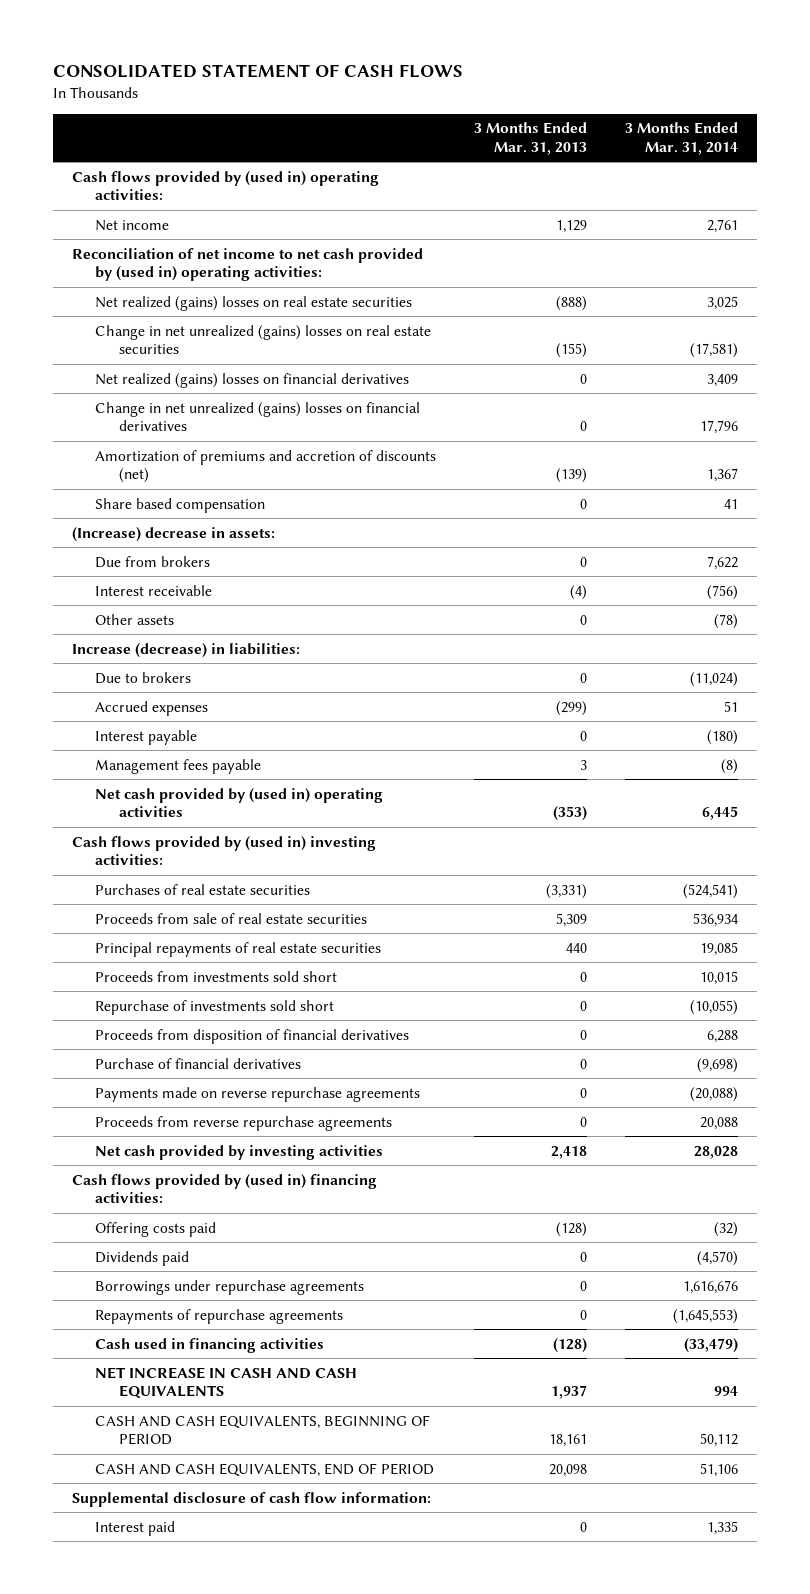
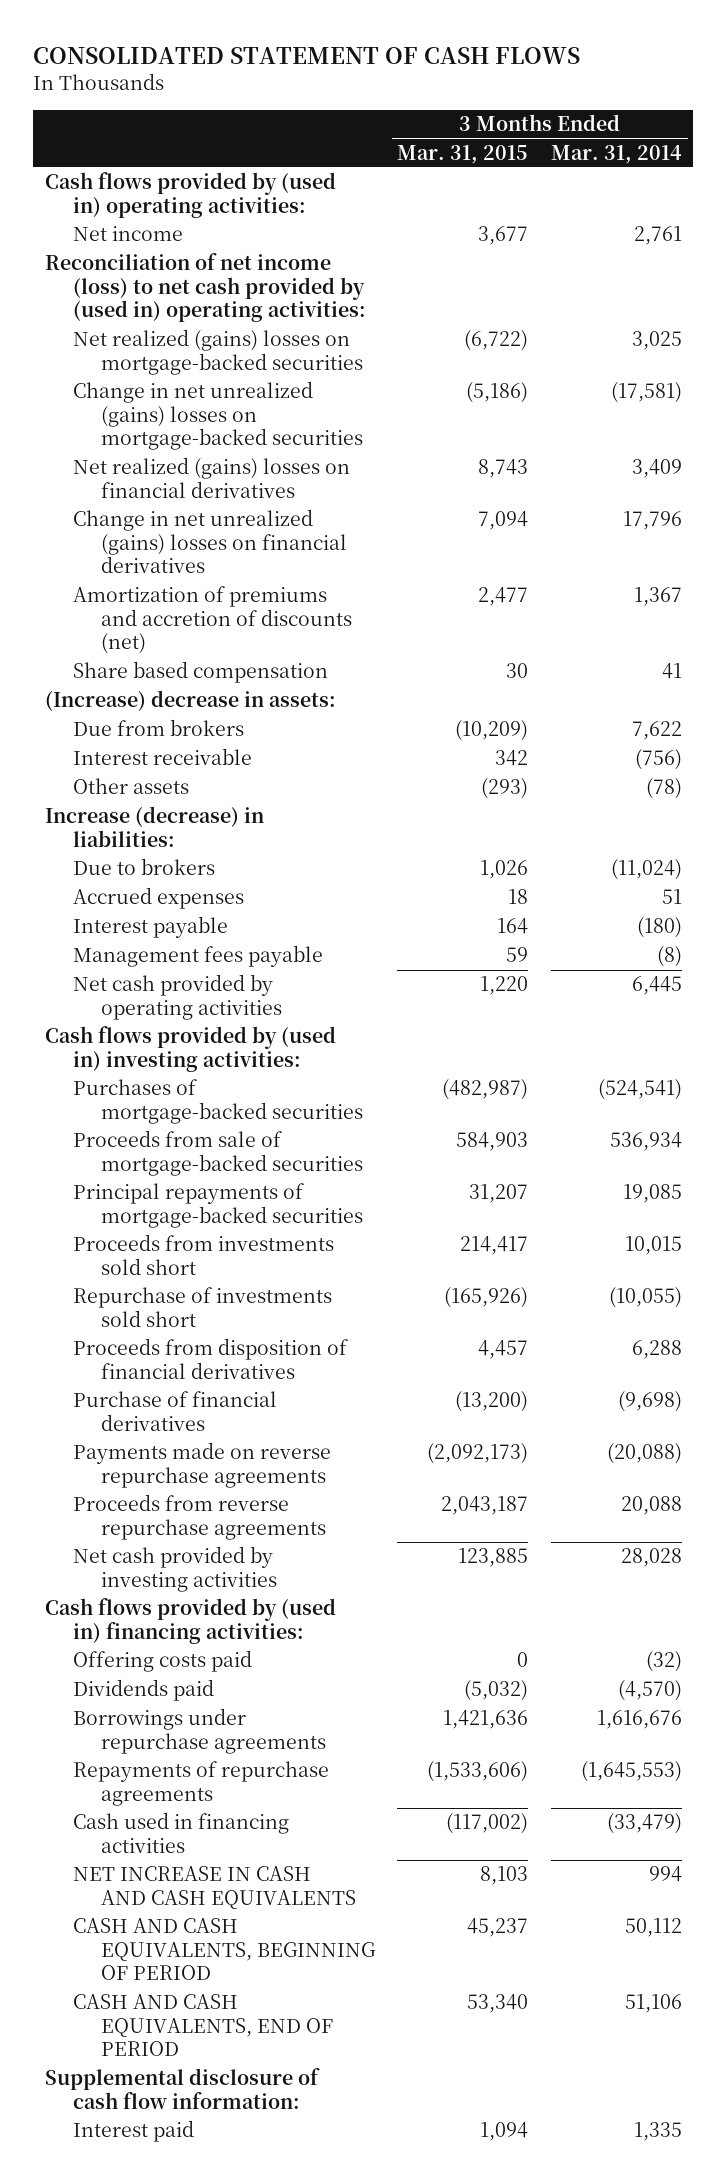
[474,122,588,156] 3 Months Ended Mar. 31, 2013 -> none
none -> [397,144,529,164] Mar. 31, 2015
[71,247,423,282] Reconciliation of net income to net cash provided by (used in) operating activities: -> [44,253,366,323] Reconciliation of net income (loss) to net cash provided by (used in) operating activities:
[95,295,413,311] Net realized (gains) losses on real estate securities -> [72,329,363,375] Net realized (gains) losses on mortgage-backed securities
[95,324,432,355] Change in net unrealized (gains) losses on real estate securities -> [72,381,363,451] Change in net unrealized (gains) losses on mortgage-backed securities
[95,787,384,818] Net cash provided by (used in) operating activities -> [72,974,282,1020] Net cash provided by operating activities
[95,883,311,895] Purchases of real estate securities -> [72,1079,363,1124] Purchases of mortgage-backed securities
[95,912,368,924] Proceeds from sale of real estate securities -> [72,1130,363,1176] Proceeds from sale of mortgage-backed securities
[95,941,382,957] Principal repayments of real estate securities -> [72,1183,363,1228] Principal repayments of mortgage-backed securities

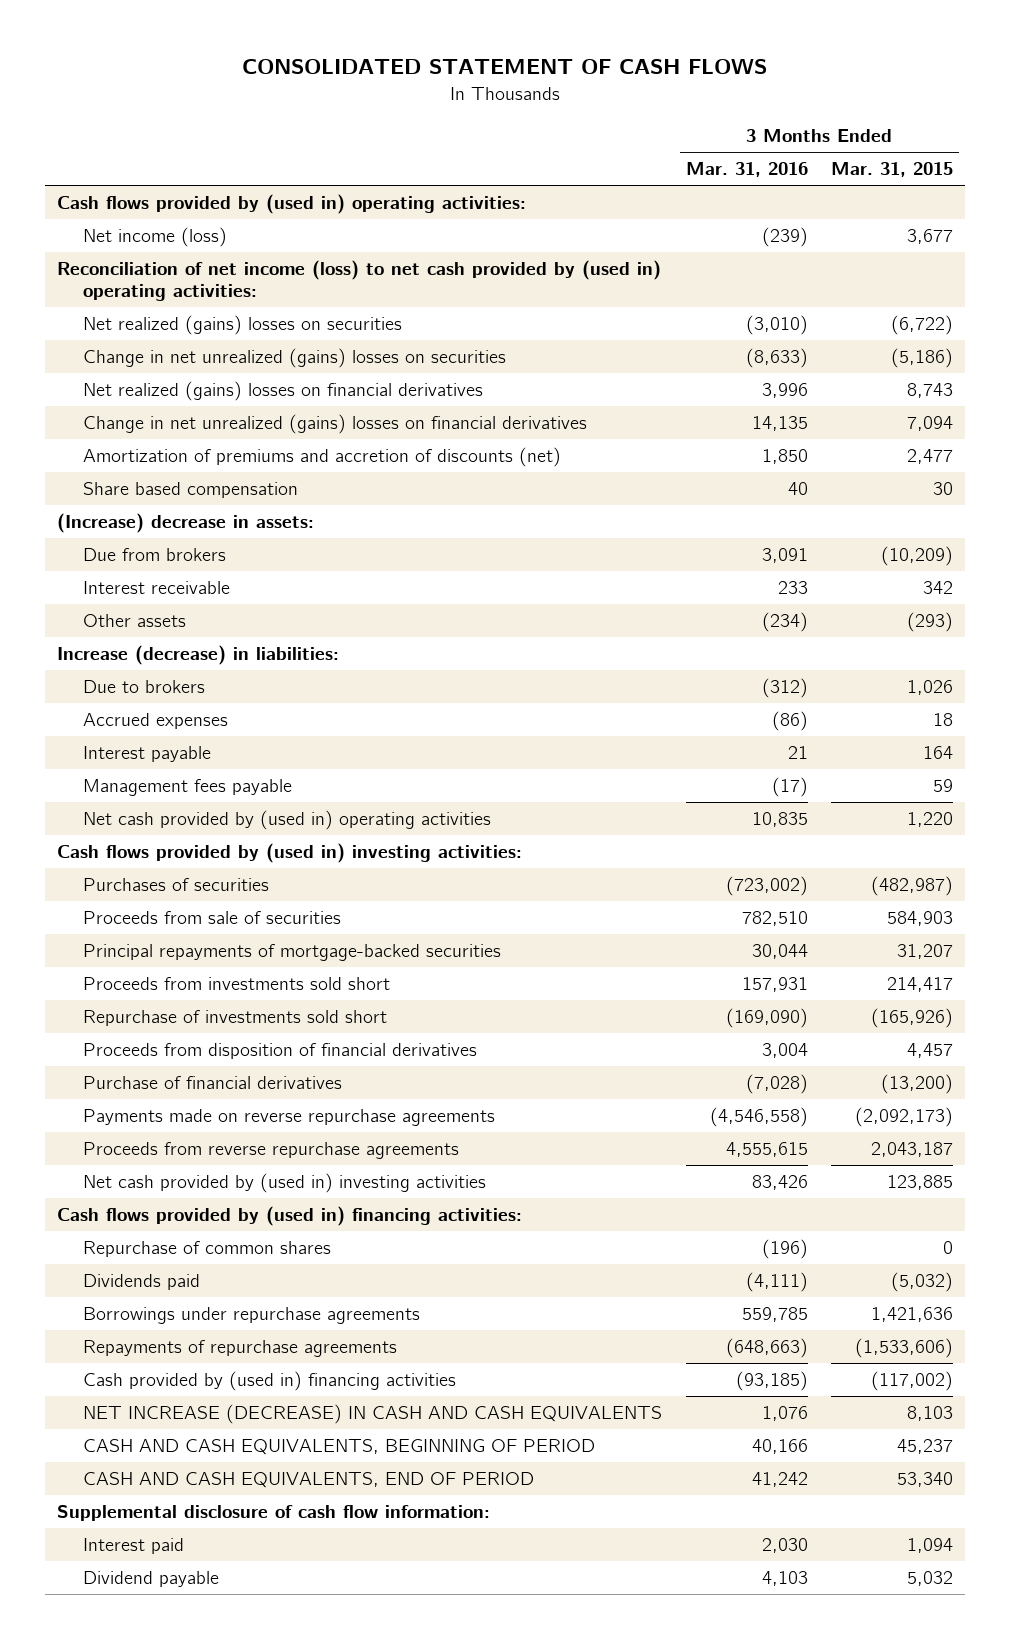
[550,144,682,164] Mar. 31, 2014 -> none
none -> [685,162,808,178] Mar. 31, 2016
[72,226,183,242] Net income -> [83,227,228,248] Net income (loss)
[72,329,363,375] Net realized (gains) losses on mortgage-backed securities -> [83,315,403,336] Net realized (gains) losses on securities
[72,381,363,451] Change in net unrealized (gains) losses on mortgage-backed securities -> [83,348,507,369] Change in net unrealized (gains) losses on securities
[72,974,282,1020] Net cash provided by operating activities -> [83,810,492,831] Net cash provided by (used in) operating activities
[72,1079,363,1124] Purchases of mortgage-backed securities -> [83,878,270,892] Purchases of securities
[72,1130,363,1176] Proceeds from sale of mortgage-backed securities -> [83,911,342,925] Proceeds from sale of securities
[72,1546,277,1592] Net cash provided by investing activities -> [83,1173,487,1194] Net cash provided by (used in) investing activities
[72,1650,252,1673] Offering costs paid -> none
none -> [83,1241,332,1258] Repurchase of common shares
[72,1812,289,1853] Cash used in financing activities -> [83,1371,457,1392] Cash provided by (used in) financing activities
[72,1866,356,1909] NET INCREASE IN CASH AND CASH EQUIVALENTS -> [83,1404,663,1425] NET INCREASE (DECREASE) IN CASH AND CASH EQUIVALENTS
none -> [83,1571,220,1588] Dividend payable

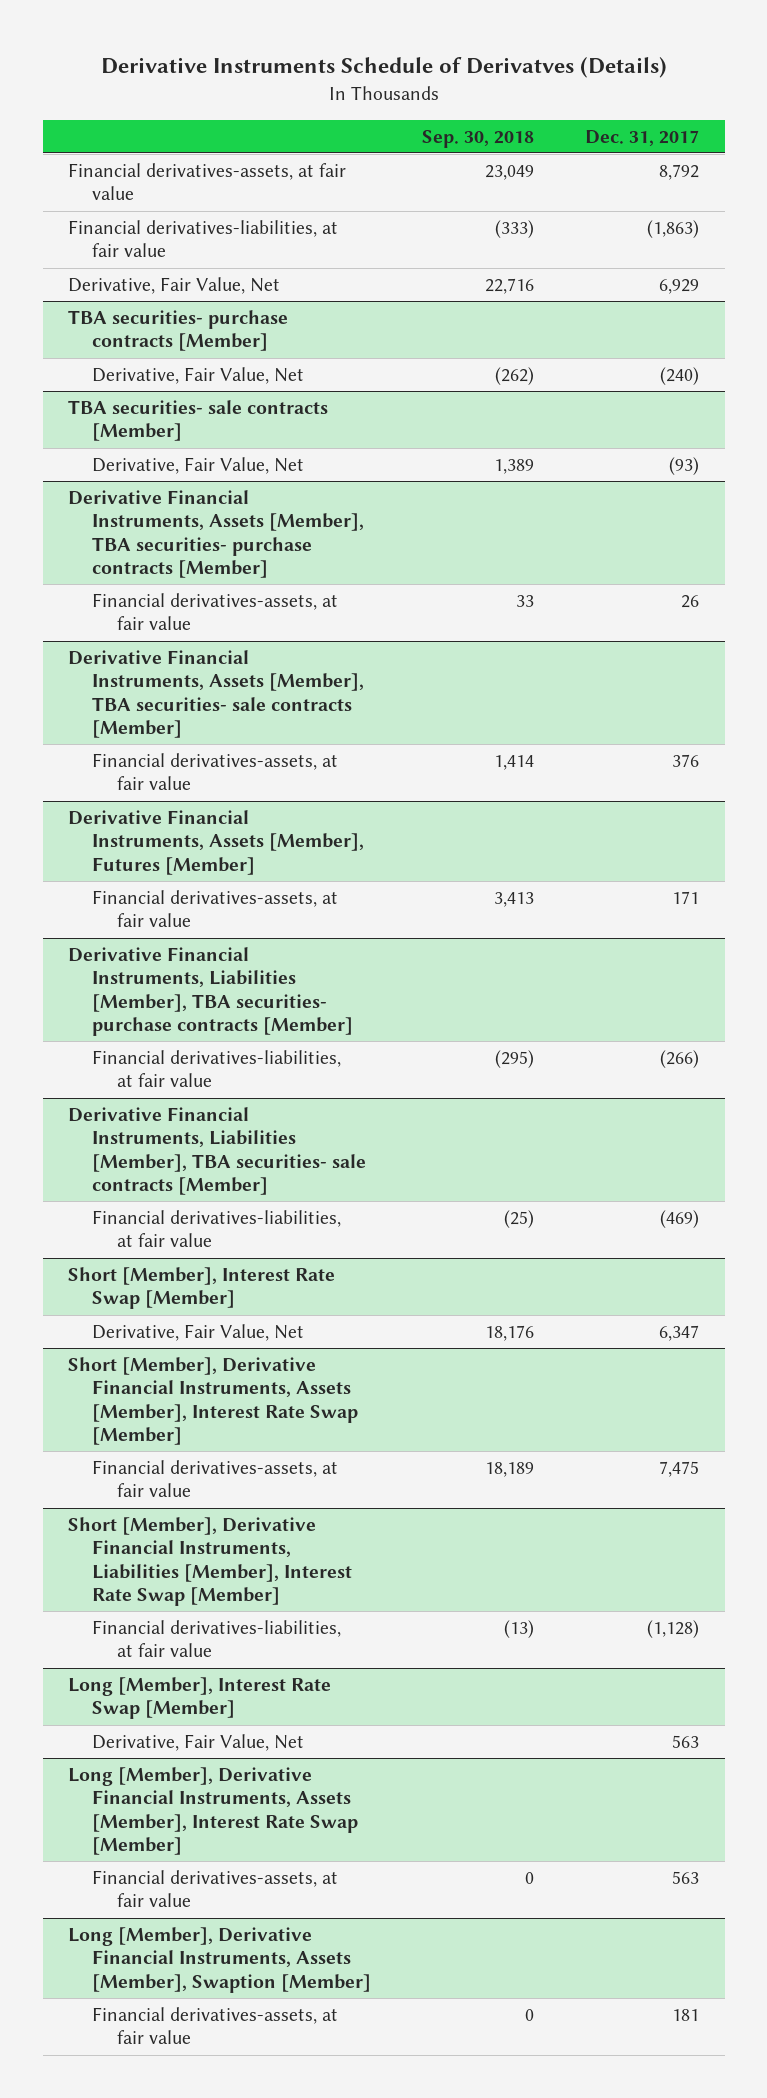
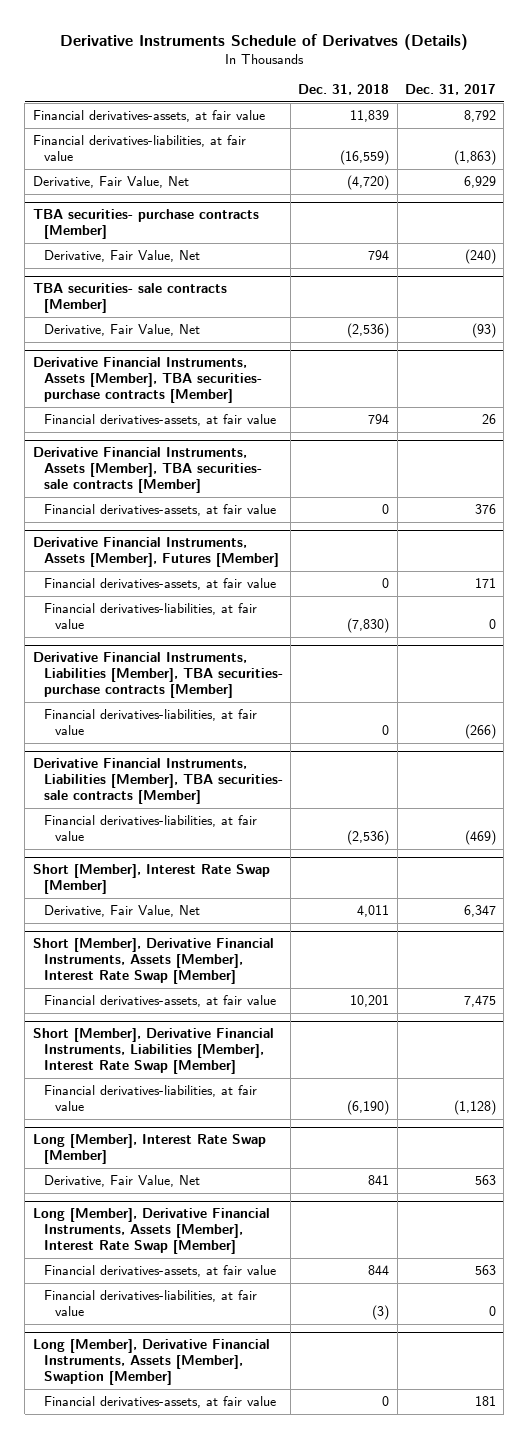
[422,129,535,148] Sep. 30, 2018 -> none
none -> [298,83,390,95] Dec. 31, 2018
none -> [43,602,257,630] Financial derivatives-liabilities, at fair value
none -> [43,1289,257,1317] Financial derivatives-liabilities, at fair value

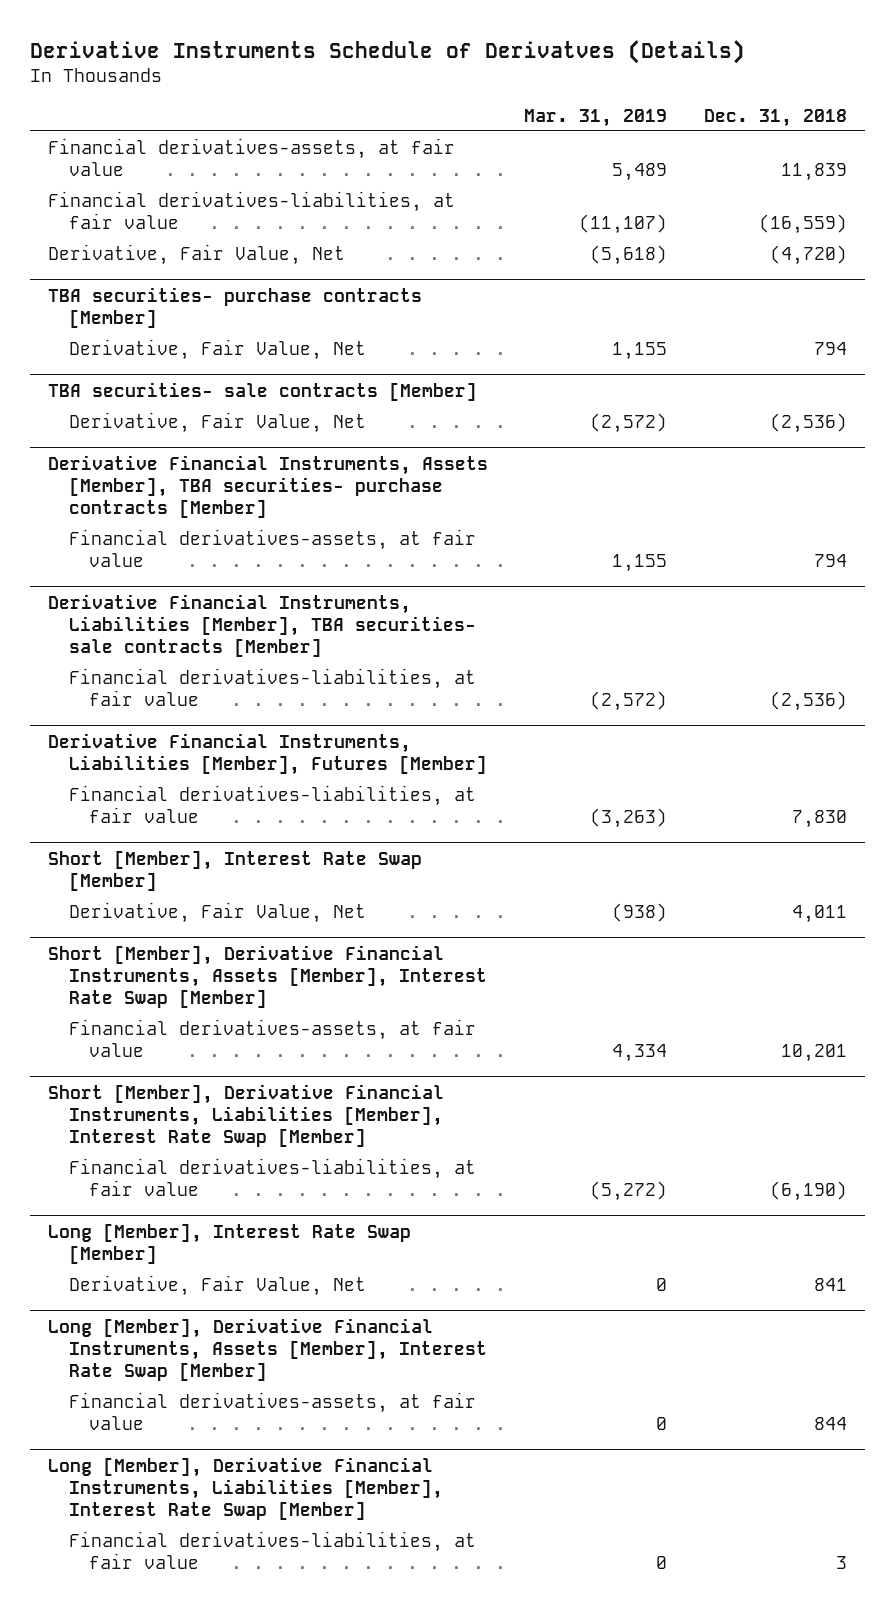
[404,83,496,95] Dec. 31, 2017 -> none
none -> [524,108,668,127] Mar. 31, 2019
[32,446,262,494] Derivative Financial Instruments, Assets [Member], TBA securities- sale contracts [Member] -> none
[43,503,276,516] Financial derivatives-assets, at fair value -> none
[32,536,279,568] Derivative Financial Instruments, Assets [Member], Futures [Member] -> none
[43,577,276,590] Financial derivatives-assets, at fair value -> none
[43,602,257,630] Financial derivatives-liabilities, at fair value -> none
[32,651,283,699] Derivative Financial Instruments, Liabilities [Member], TBA securities- purchase contracts [Member] -> none
[43,708,257,736] Financial derivatives-liabilities, at fair value -> none
none -> [47,732,487,775] Derivative Financial Instruments, Liabilities [Member], Futures [Member]
none -> [68,784,476,823] Financial derivatives-liabilities, at fair value
[32,1338,270,1386] Long [Member], Derivative Financial Instruments, Assets [Member], Swaption [Member] -> none
[43,1395,276,1408] Financial derivatives-assets, at fair value -> none
none -> [47,1456,443,1520] Long [Member], Derivative Financial Instruments, Liabilities [Member], Interest Rate Swap [Member]
[372,1305,390,1321] (3) -> [835,1555,847,1569] 3

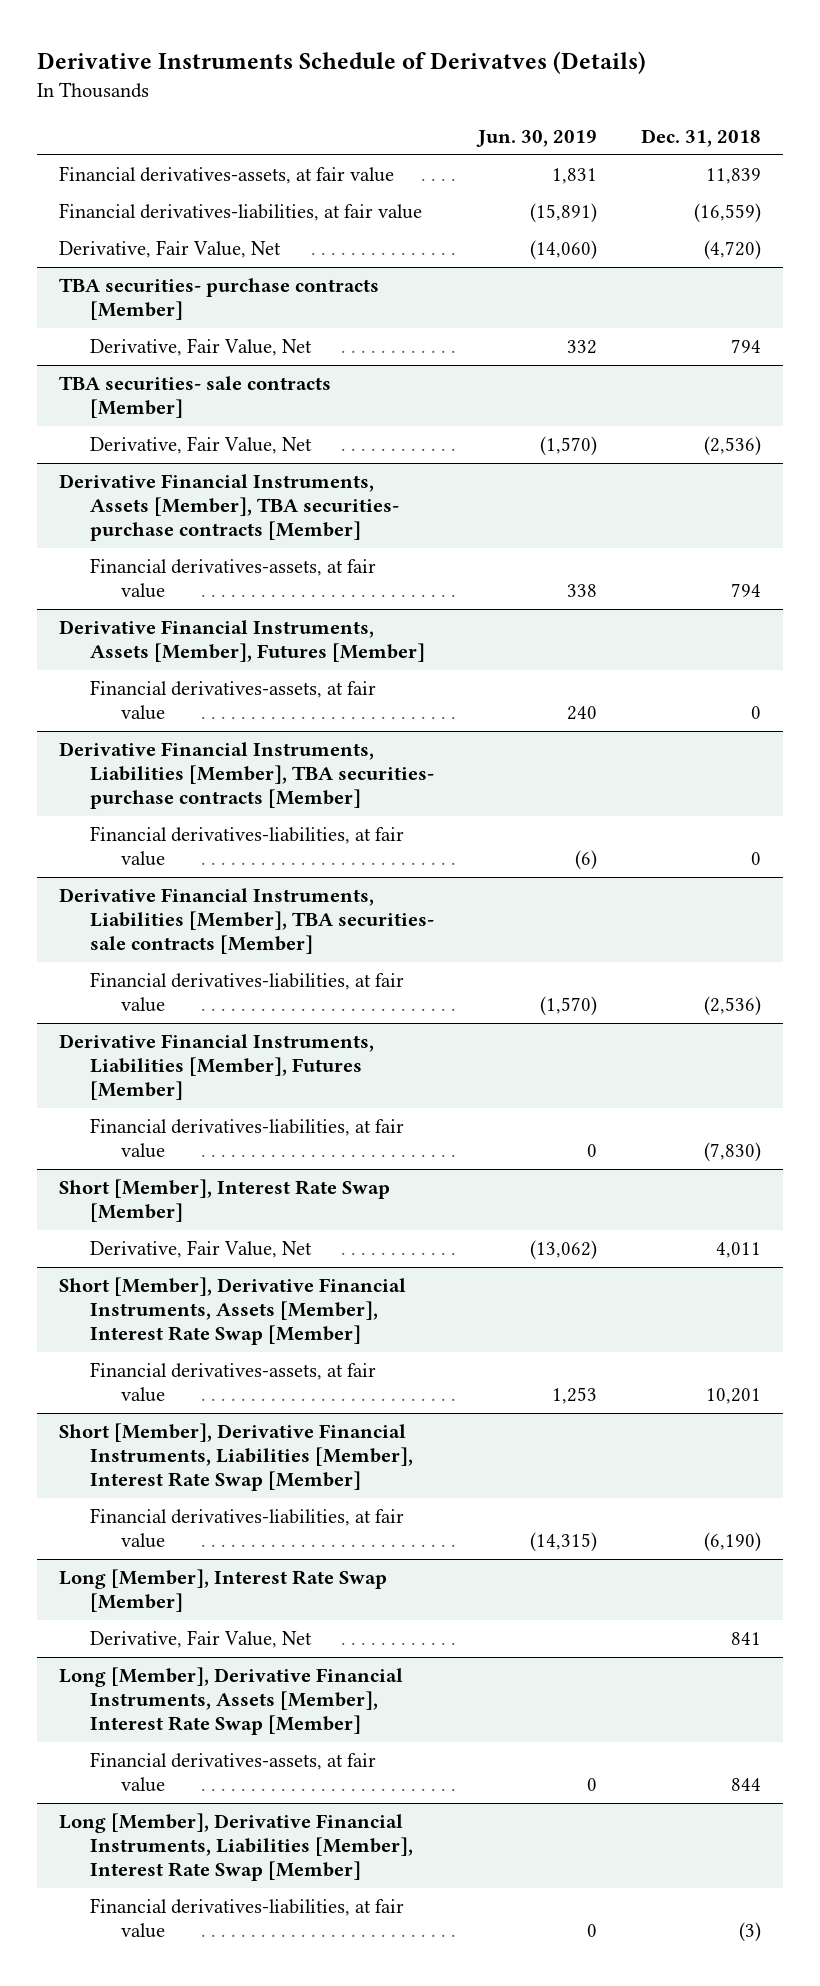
[524,108,668,127] Mar. 31, 2019 -> none
none -> [476,130,598,148] Jun. 30, 2019
none -> [59,620,426,663] Derivative Financial Instruments, Assets [Member], Futures [Member]
none -> [90,680,377,721] Financial derivatives-assets, at fair value
none -> [59,742,435,810] Derivative Financial Instruments, Liabilities [Member], TBA securities- purchase contracts [Member]
none -> [90,826,405,867] Financial derivatives-liabilities, at fair value
[791,809,847,828] 7,830 -> [704,1142,762,1163] (7,830)
[835,1555,847,1569] 3 -> [739,1922,762,1943] (3)

